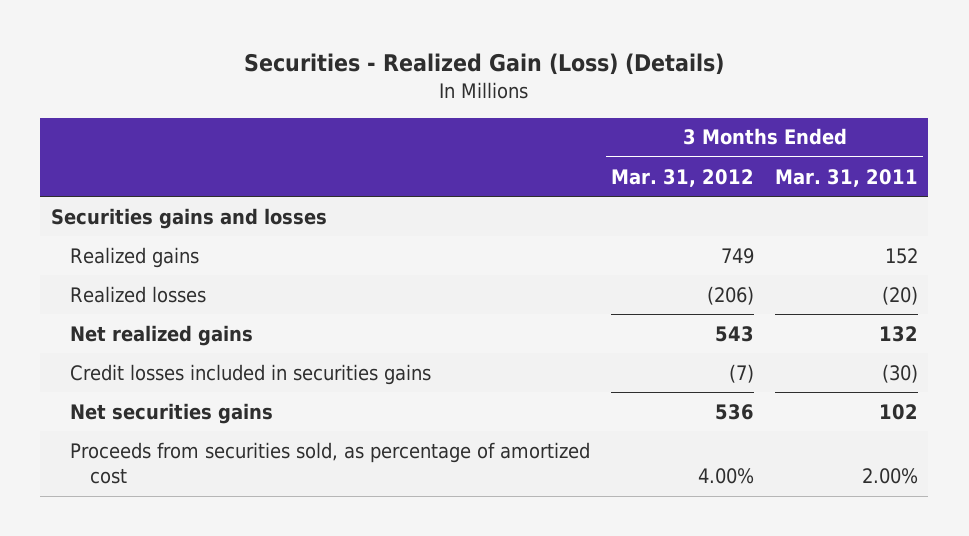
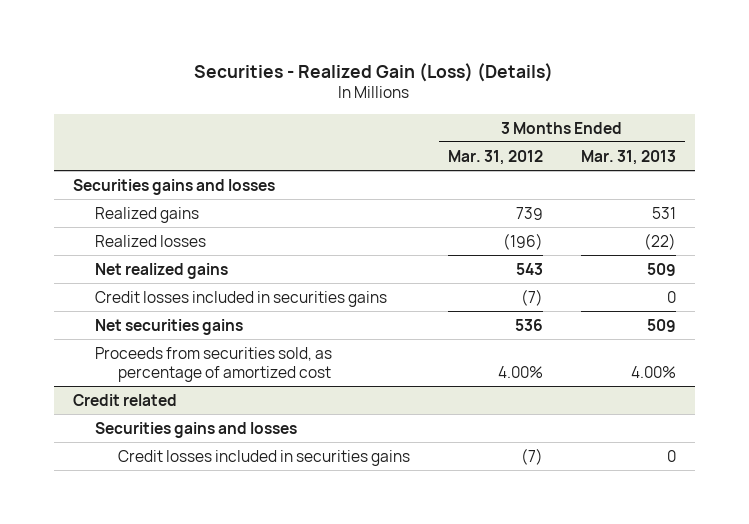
[775,168,919,187] Mar. 31, 2011 -> none
none -> [580,149,676,165] Mar. 31, 2013
[721,247,755,264] 749 -> [516,206,544,220] 739
[707,285,755,305] (206) -> [503,232,544,250] (196)
none -> [72,393,177,406] Credit related
none -> [95,421,298,438] Securities gains and losses
none -> [118,449,411,466] Credit losses included in securities gains

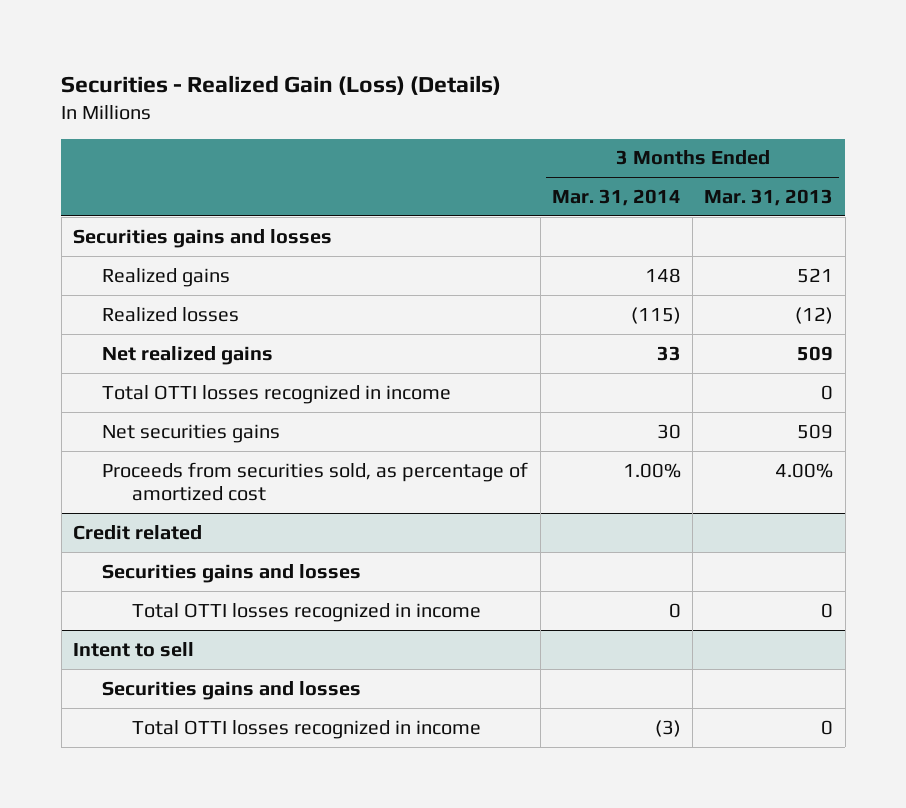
[448,149,544,165] Mar. 31, 2012 -> none
none -> [551,189,681,207] Mar. 31, 2014
[651,206,676,219] 531 -> [797,267,834,283] 521
[643,232,676,250] (22) -> [795,306,834,324] (12)
[95,290,388,307] Credit losses included in securities gains -> [102,384,452,404] Total OTTI losses recognized in income
[118,449,411,466] Credit losses included in securities gains -> [132,602,482,622] Total OTTI losses recognized in income
none -> [72,641,194,657] Intent to sell
none -> [102,680,362,700] Securities gains and losses
none -> [132,719,482,739] Total OTTI losses recognized in income

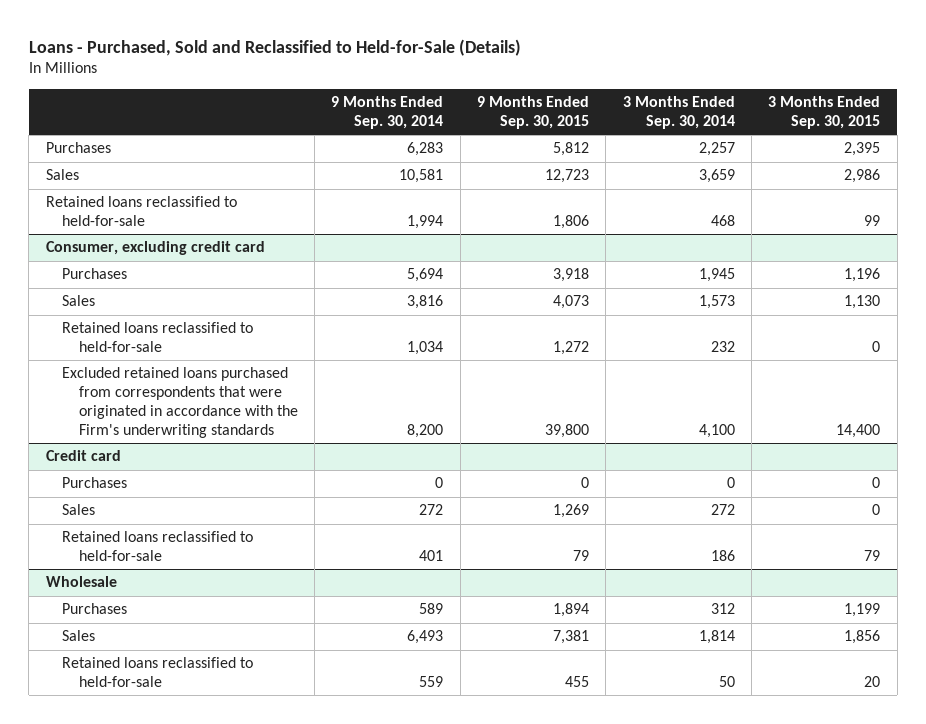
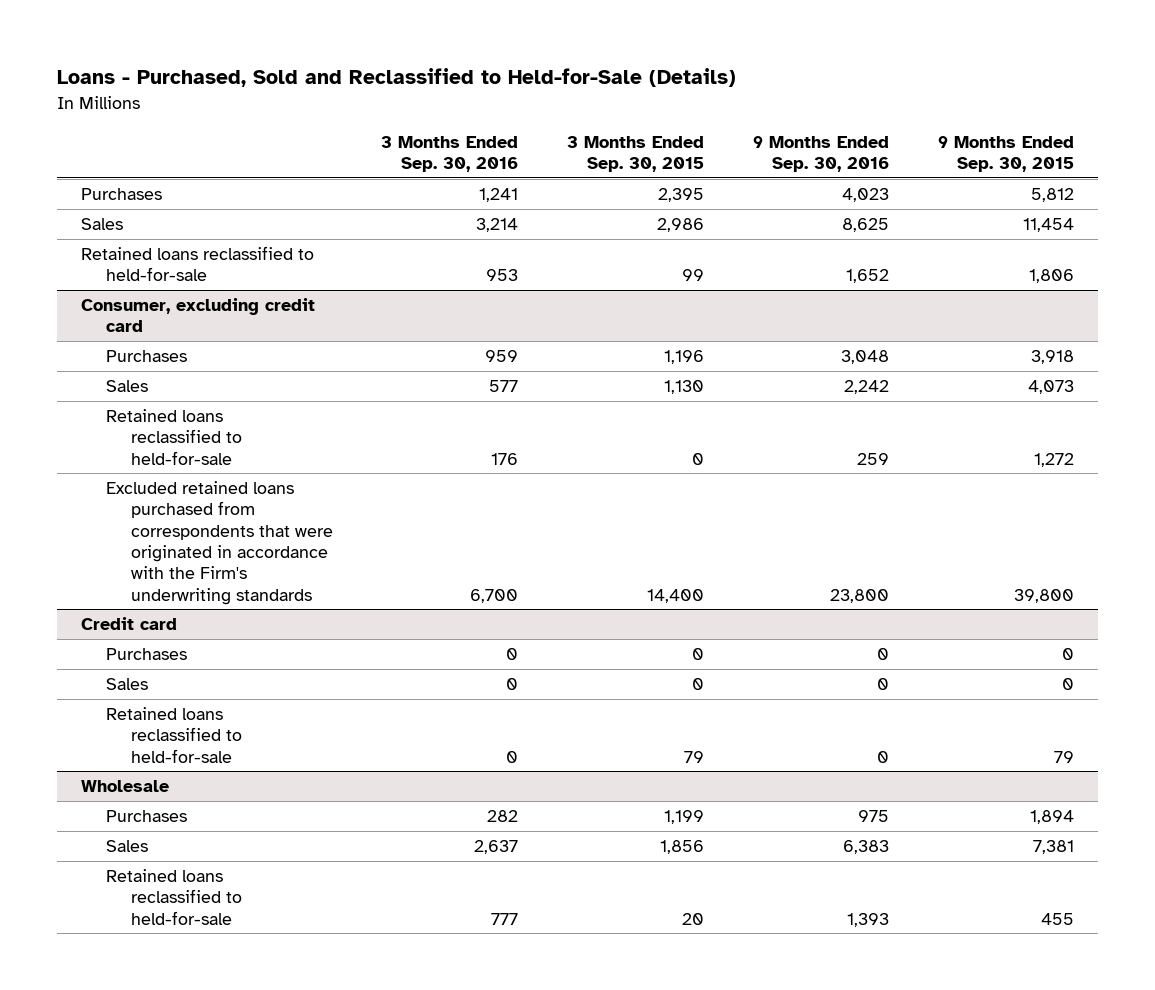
[331,95,444,129] 9 Months Ended Sep. 30, 2014 -> none
[622,95,735,129] 3 Months Ended Sep. 30, 2014 -> none
none -> [381,135,519,173] 3 Months Ended Sep. 30, 2016
none -> [752,135,889,173] 9 Months Ended Sep. 30, 2016
[545,169,590,184] 12,723 -> [1022,217,1074,232] 11,454
[553,504,590,519] 1,269 -> [1061,677,1074,690] 0

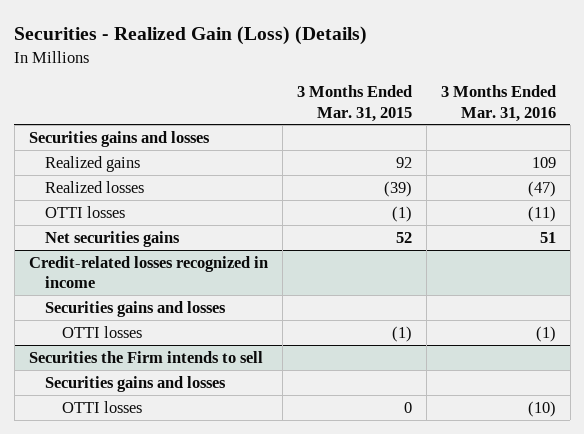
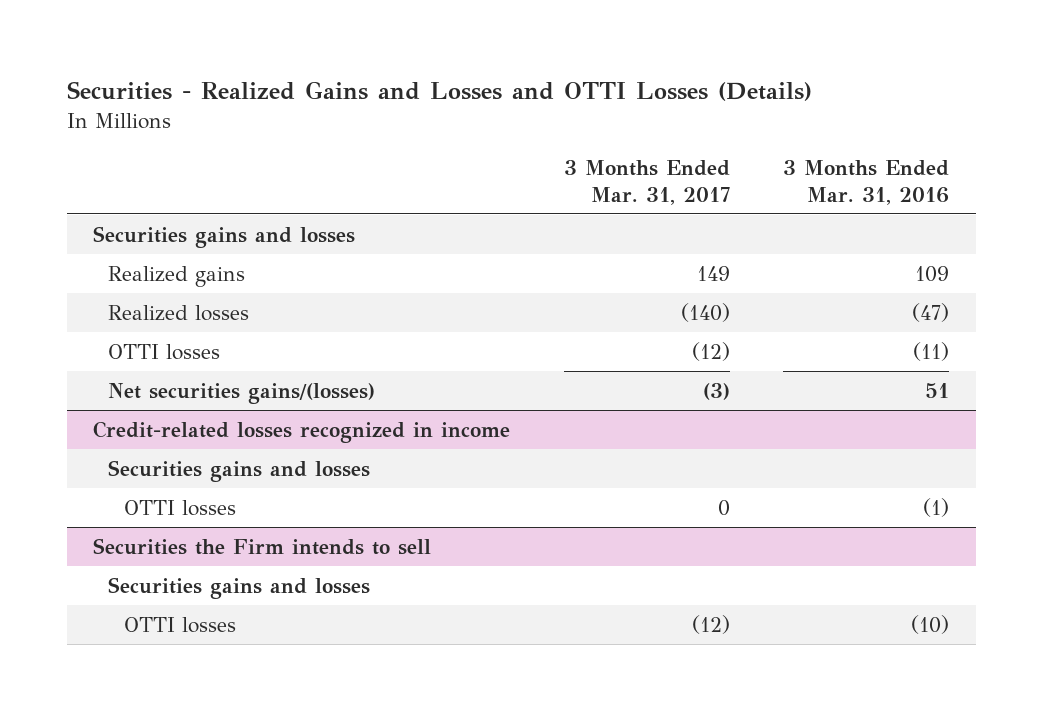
[14,25,368,45] Securities - Realized Gain (Loss) (Details) -> [66,81,812,102] Securities - Realized Gains and Losses and OTTI Losses (Details)
[296,85,412,122] 3 Months Ended Mar. 31, 2015 -> none
none -> [563,160,730,205] 3 Months Ended Mar. 31, 2017
[45,230,181,247] Net securities gains -> [108,382,376,404] Net securities gains/(losses)

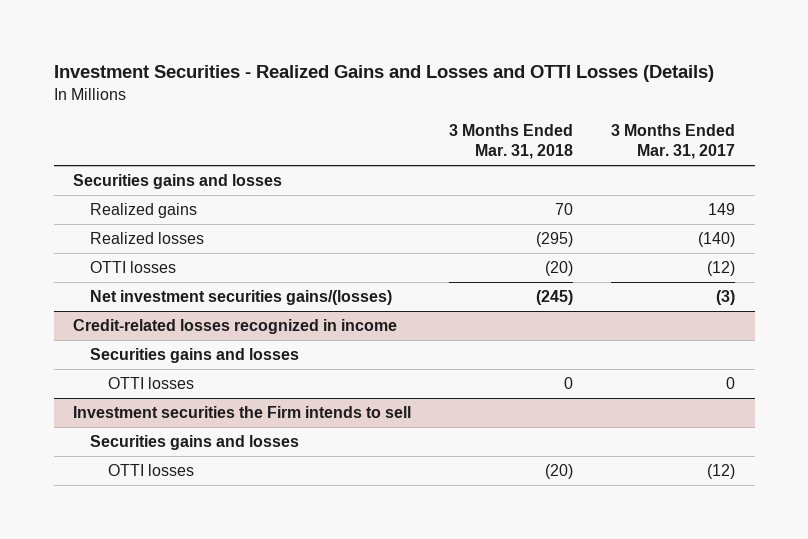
[66,81,812,102] Securities - Realized Gains and Losses and OTTI Losses (Details) -> [53,65,714,83] Investment Securities - Realized Gains and Losses and OTTI Losses (Details)
[783,160,950,205] 3 Months Ended Mar. 31, 2016 -> none
none -> [449,124,574,160] 3 Months Ended Mar. 31, 2018
[108,382,376,404] Net securities gains/(losses) -> [90,290,393,306] Net investment securities gains/(losses)
[93,537,432,555] Securities the Firm intends to sell -> [72,406,411,419] Investment securities the Firm intends to sell

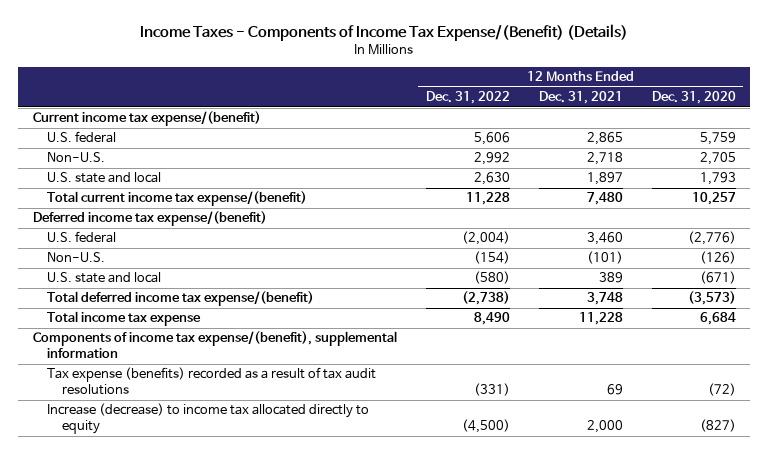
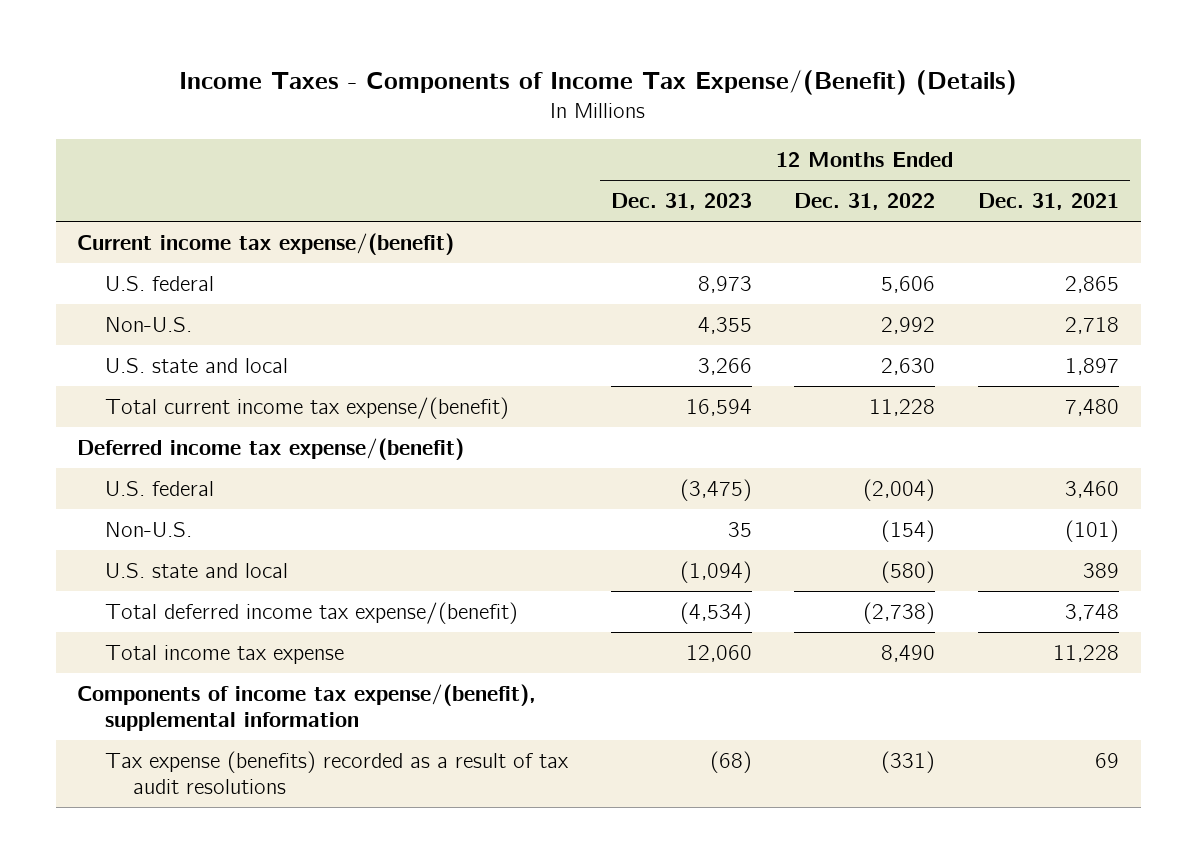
[651,91,736,105] Dec. 31, 2020 -> none
none -> [610,193,752,211] Dec. 31, 2023
[47,403,370,435] Increase (decrease) to income tax allocated directly to equity -> none

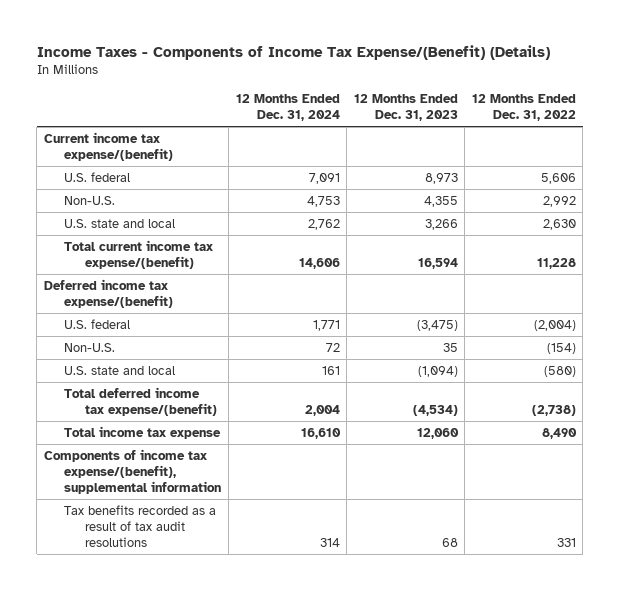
[978,193,1120,211] Dec. 31, 2021 -> none
none -> [235,93,340,121] 12 Months Ended Dec. 31, 2024
[104,750,569,794] Tax expense (benefits) recorded as a result of tax audit resolutions -> [64,505,217,547] Tax benefits recorded as a result of tax audit resolutions
[709,750,752,773] (68) -> [441,537,458,547] 68
[881,750,936,773] (331) -> [556,537,576,547] 331

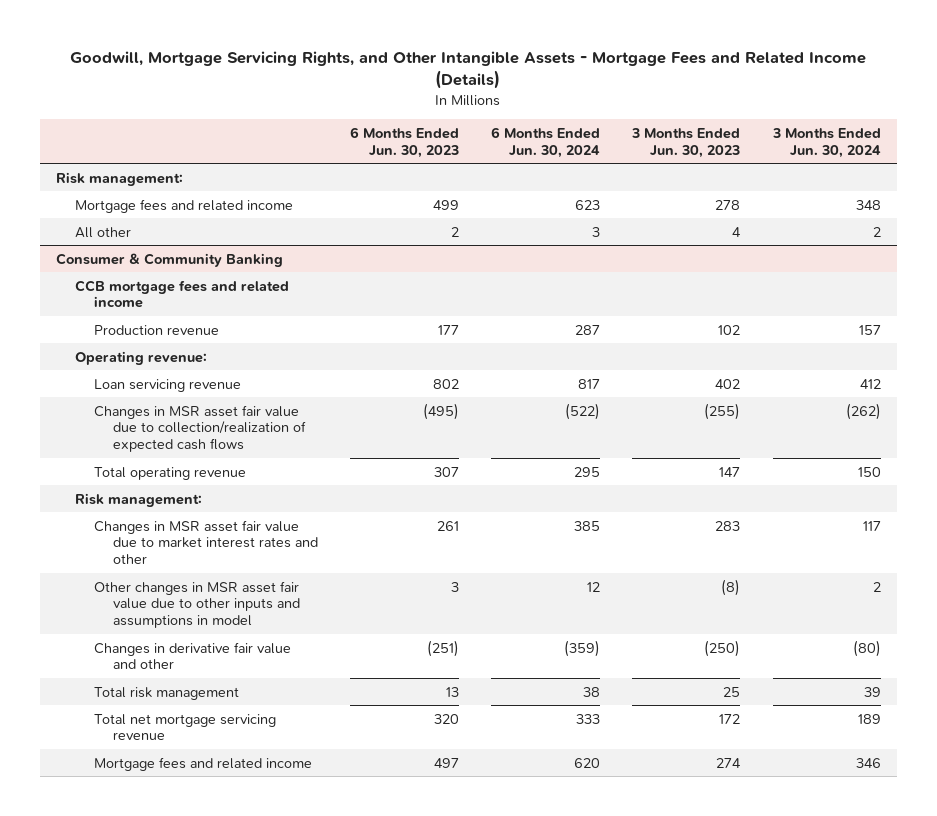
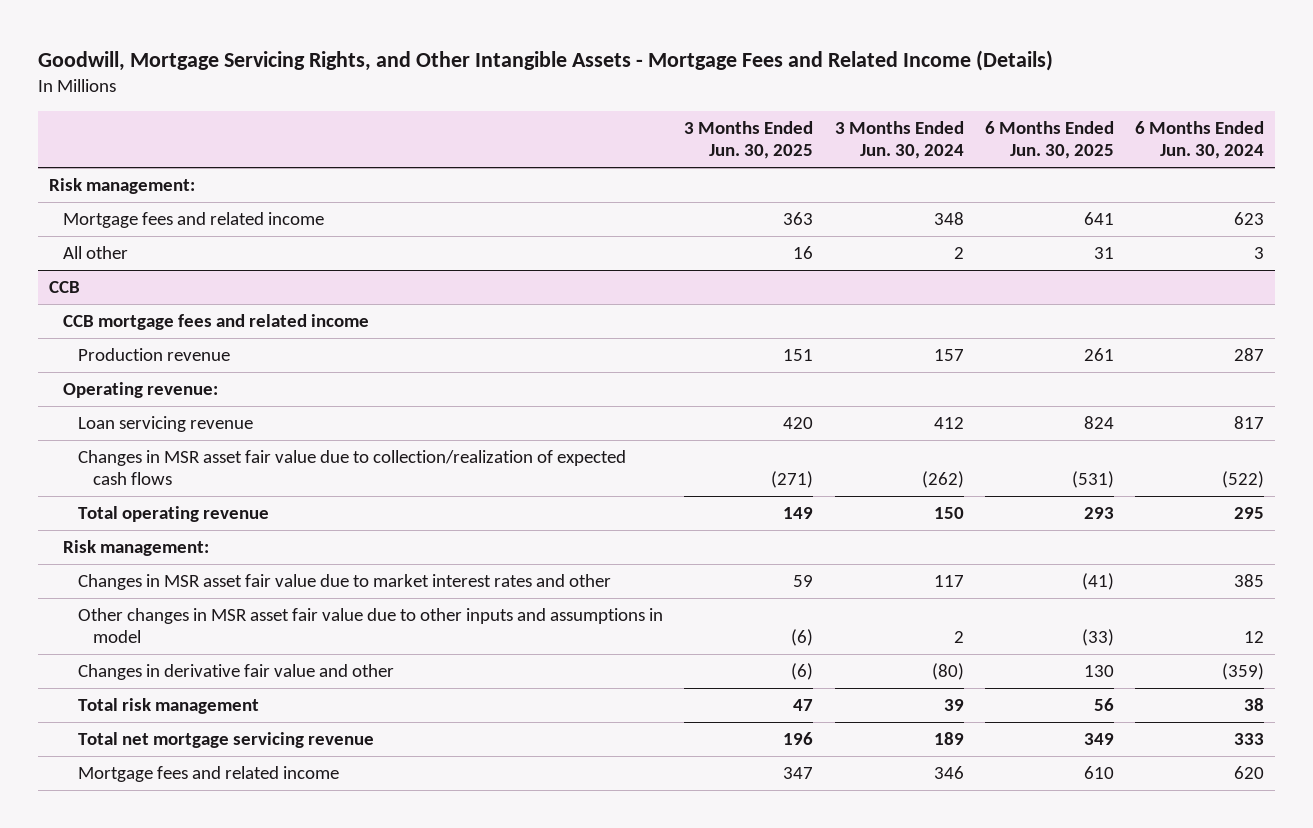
[350,126,460,158] 6 Months Ended Jun. 30, 2023 -> none
[631,127,741,158] 3 Months Ended Jun. 30, 2023 -> none
none -> [684,121,814,160] 3 Months Ended Jun. 30, 2025
none -> [984,121,1114,160] 6 Months Ended Jun. 30, 2025
[56,252,284,267] Consumer & Community Banking -> [48,281,80,294] CCB

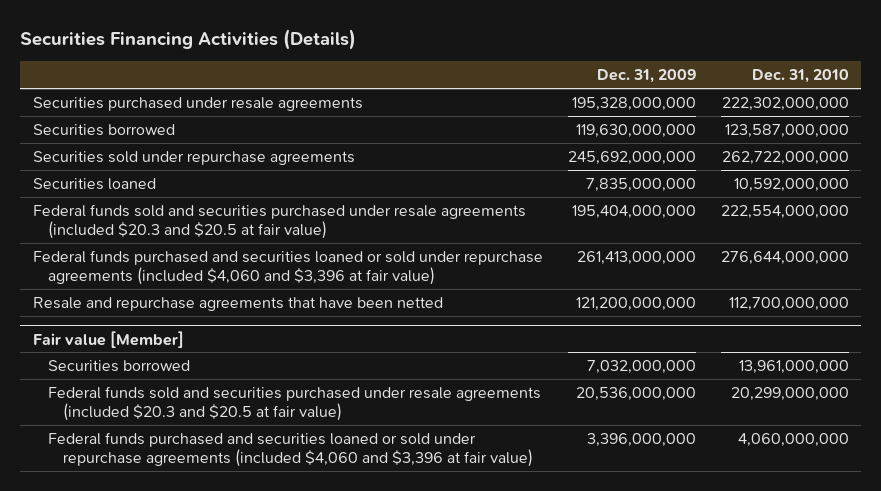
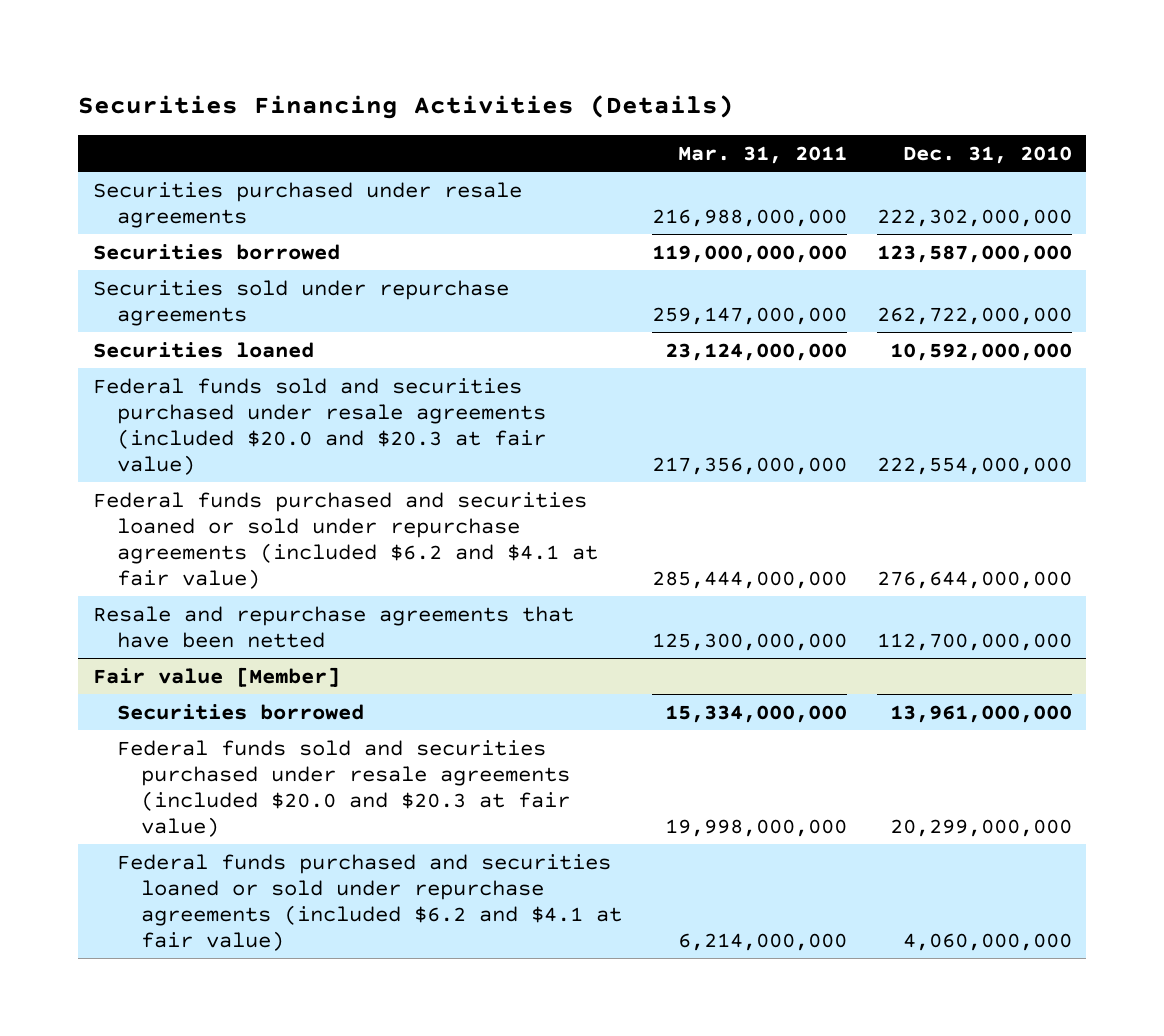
[596,69,696,84] Dec. 31, 2009 -> none
none -> [677,146,847,165] Mar. 31, 2011
[32,203,526,240] Federal funds sold and securities purchased under resale agreements (included $20.3 and $20.5 at fair value) -> [92,377,546,476] Federal funds sold and securities purchased under resale agreements (included $20.0 and $20.3 at fair value)
[32,249,543,286] Federal funds purchased and securities loaned or sold under repurchase agreements (included $4,060 and $3,396 at fair value) -> [92,491,598,590] Federal funds purchased and securities loaned or sold under repurchase agreements (included $6.2 and $4.1 at fair value)
[47,385,541,422] Federal funds sold and securities purchased under resale agreements (included $20.3 and $20.5 at fair value) -> [116,739,571,838] Federal funds sold and securities purchased under resale agreements (included $20.0 and $20.3 at fair value)
[47,431,534,468] Federal funds purchased and securities loaned or sold under repurchase agreements (included $4,060 and $3,396 at fair value) -> [116,853,623,952] Federal funds purchased and securities loaned or sold under repurchase agreements (included $6.2 and $4.1 at fair value)

